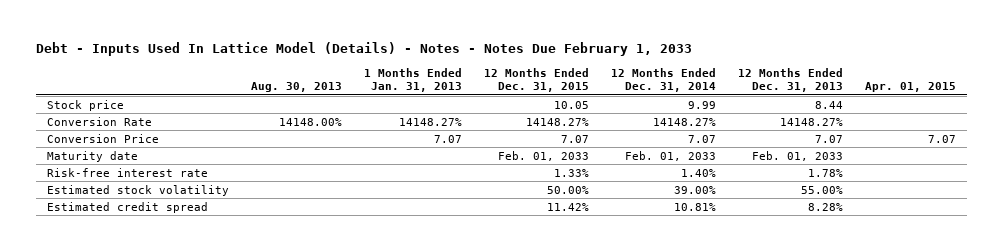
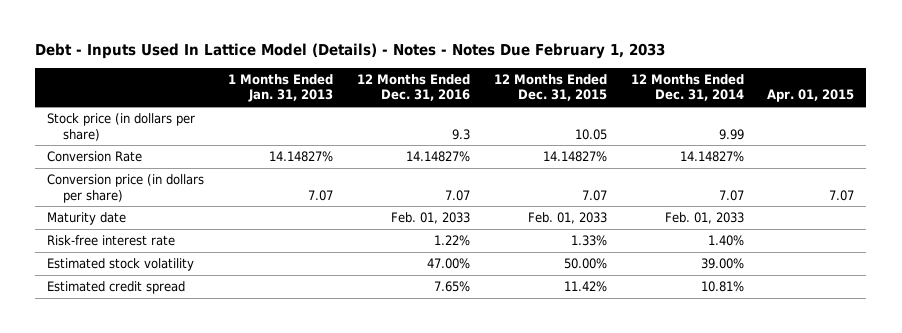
[250,82,342,93] Aug. 30, 2013 -> none
[738,68,844,93] 12 Months Ended Dec. 31, 2013 -> none
none -> [357,73,471,102] 12 Months Ended Dec. 31, 2016
[46,99,124,111] Stock price -> [47,112,196,141] Stock price (in dollars per share)
[398,117,462,126] 14148.27% -> [269,150,334,162] 14.14827%
[526,117,590,126] 14148.27% -> [542,150,607,162] 14.14827%
[653,117,717,126] 14148.27% -> [679,150,744,162] 14.14827%
[46,133,159,143] Conversion Price -> [47,173,205,203] Conversion price (in dollars per share)

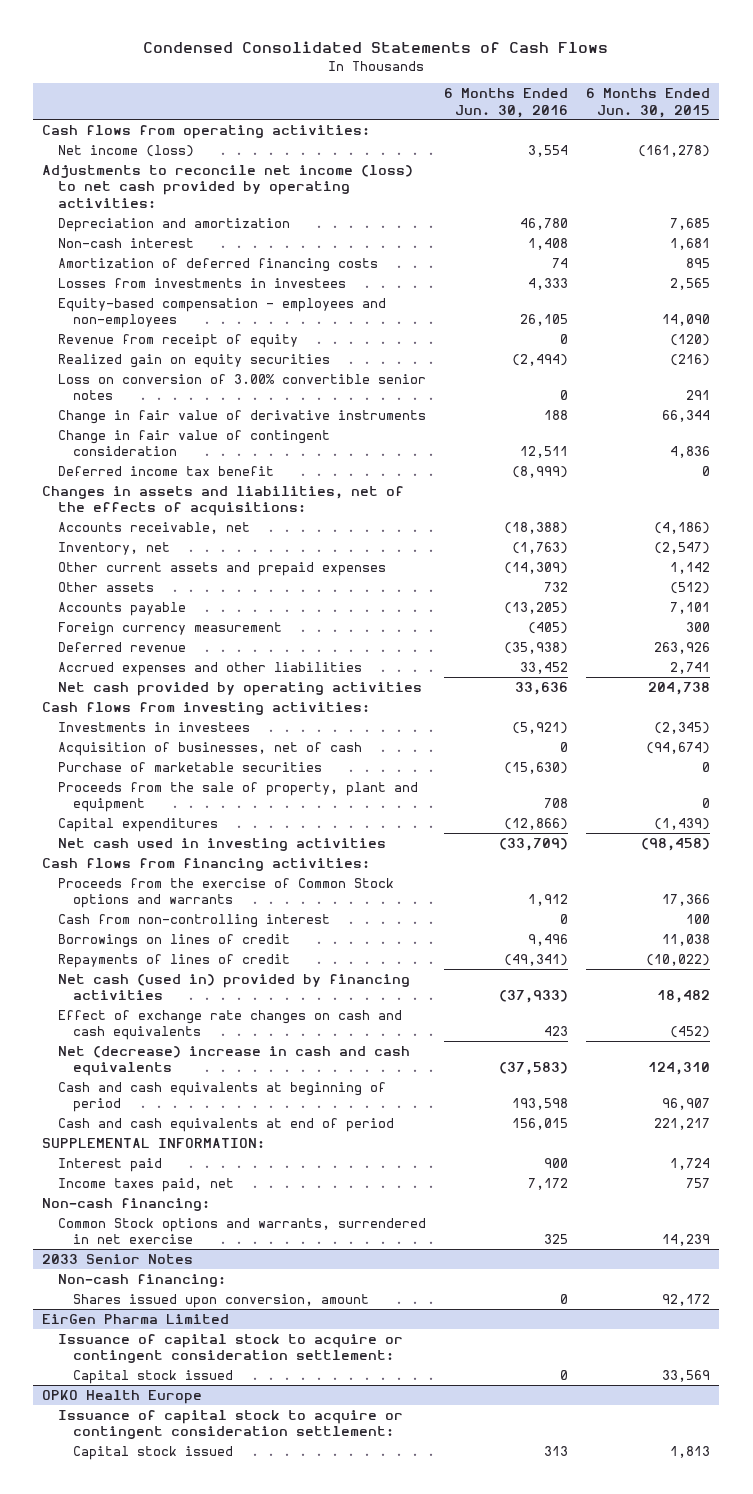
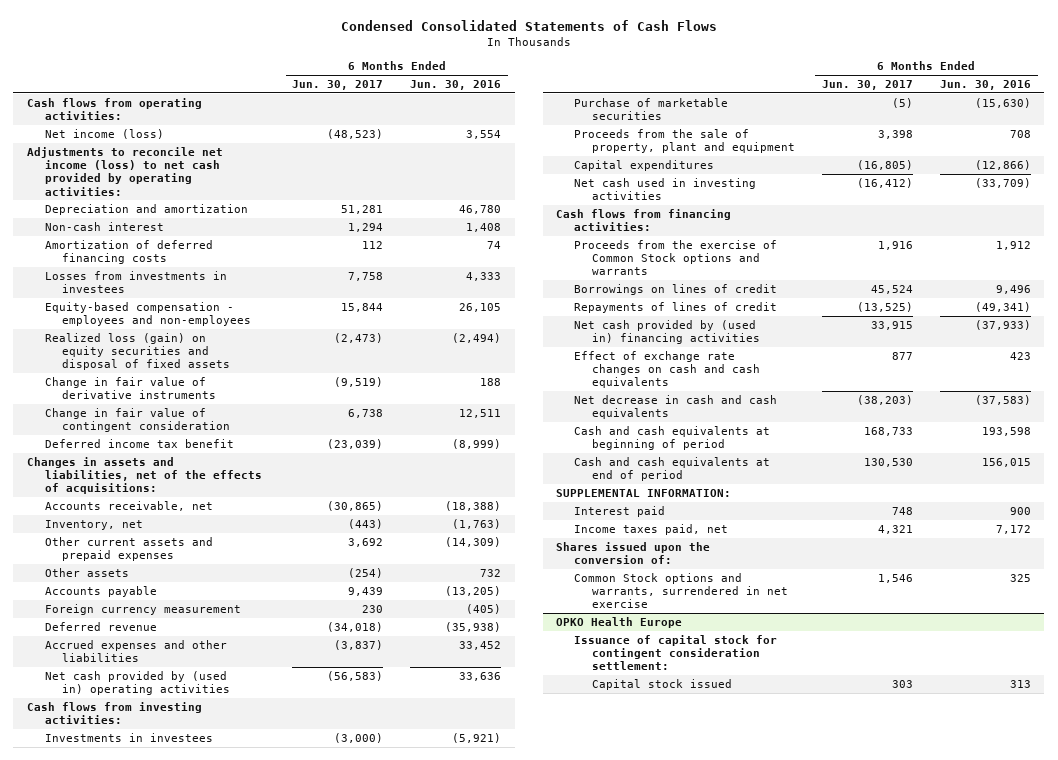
[586,88,711,118] 6 Months Ended Jun. 30, 2015 -> none
none -> [292,80,384,91] Jun. 30, 2017
[57,333,298,348] Revenue from receipt of equity -> none
[57,373,426,401] Loss on conversion of 3.00% convertible senior notes -> none
[57,353,330,368] Realized gain on equity securities -> [44,333,231,371] Realized loss (gain) on equity securities and disposal of fixed assets
[57,681,422,696] Net cash provided by operating activities -> [44,671,231,696] Net cash provided by (used in) operating activities
[57,741,362,756] Acquisition of businesses, net of cash -> none
[57,913,330,928] Cash from non-controlling interest -> none
[57,973,410,1001] Net cash (used in) provided by financing activities -> [574,320,760,345] Net cash provided by (used in) financing activities
[57,1045,410,1077] Net (decrease) increase in cash and cash equivalents -> [574,395,778,420] Net decrease in cash and cash equivalents
[42,1197,211,1211] Non-cash financing: -> none
none -> [556,542,711,565] Shares issued upon the conversion of:
[42,1253,194,1264] 2033 Senior Notes -> none
[57,1273,226,1287] Non-cash financing: -> none
[73,1293,370,1308] Shares issued upon conversion, amount -> none
[42,1313,230,1324] EirGen Pharma Limited -> none
[57,1333,403,1364] Issuance of capital stock to acquire or contingent consideration settlement: -> none
[73,1369,234,1384] Capital stock issued -> none
[57,1409,403,1440] Issuance of capital stock to acquire or contingent consideration settlement: -> [574,635,778,671] Issuance of capital stock for contingent consideration settlement:

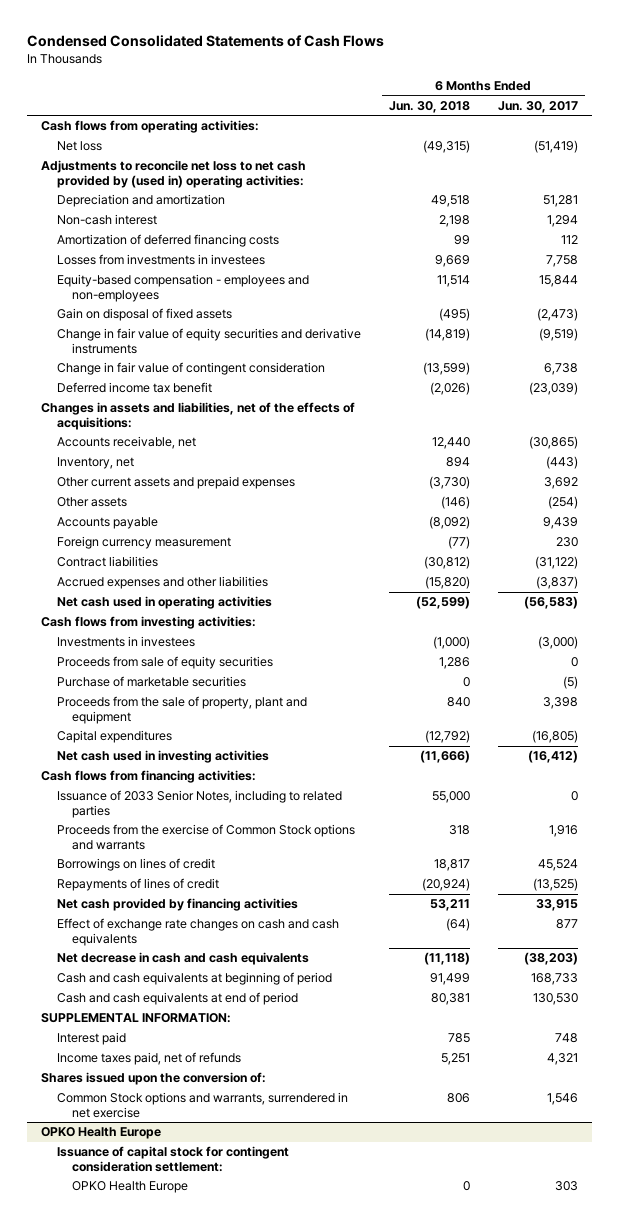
[410,80,502,91] Jun. 30, 2016 -> none
none -> [388,100,470,113] Jun. 30, 2018
[44,129,164,140] Net income (loss) -> [56,141,102,152] Net loss
[327,129,384,140] (48,523) -> [533,140,578,154] (51,419)
[26,147,223,196] Adjustments to reconcile net income (loss) to net cash provided by operating activities: -> [40,160,306,188] Adjustments to reconcile net loss to net cash provided by (used in) operating activities:
[44,333,231,371] Realized loss (gain) on equity securities and disposal of fixed assets -> [56,308,232,322] Gain on disposal of fixed assets
[44,377,217,400] Change in fair value of derivative instruments -> [56,328,361,354] Change in fair value of equity securities and derivative instruments
[44,622,157,632] Deferred revenue -> none
none -> [56,556,158,568] Contract liabilities
[44,671,231,696] Net cash provided by (used in) operating activities -> [56,596,272,610] Net cash used in operating activities
none -> [56,656,273,670] Proceeds from sale of equity securities
none -> [56,790,342,818] Issuance of 2033 Senior Notes, including to related parties
[574,320,760,345] Net cash provided by (used in) financing activities -> [56,898,298,912] Net cash provided by financing activities
[574,524,729,536] Income taxes paid, net -> [56,1052,241,1066] Income taxes paid, net of refunds
[591,679,732,691] Capital stock issued -> [72,1181,189,1194] OPKO Health Europe

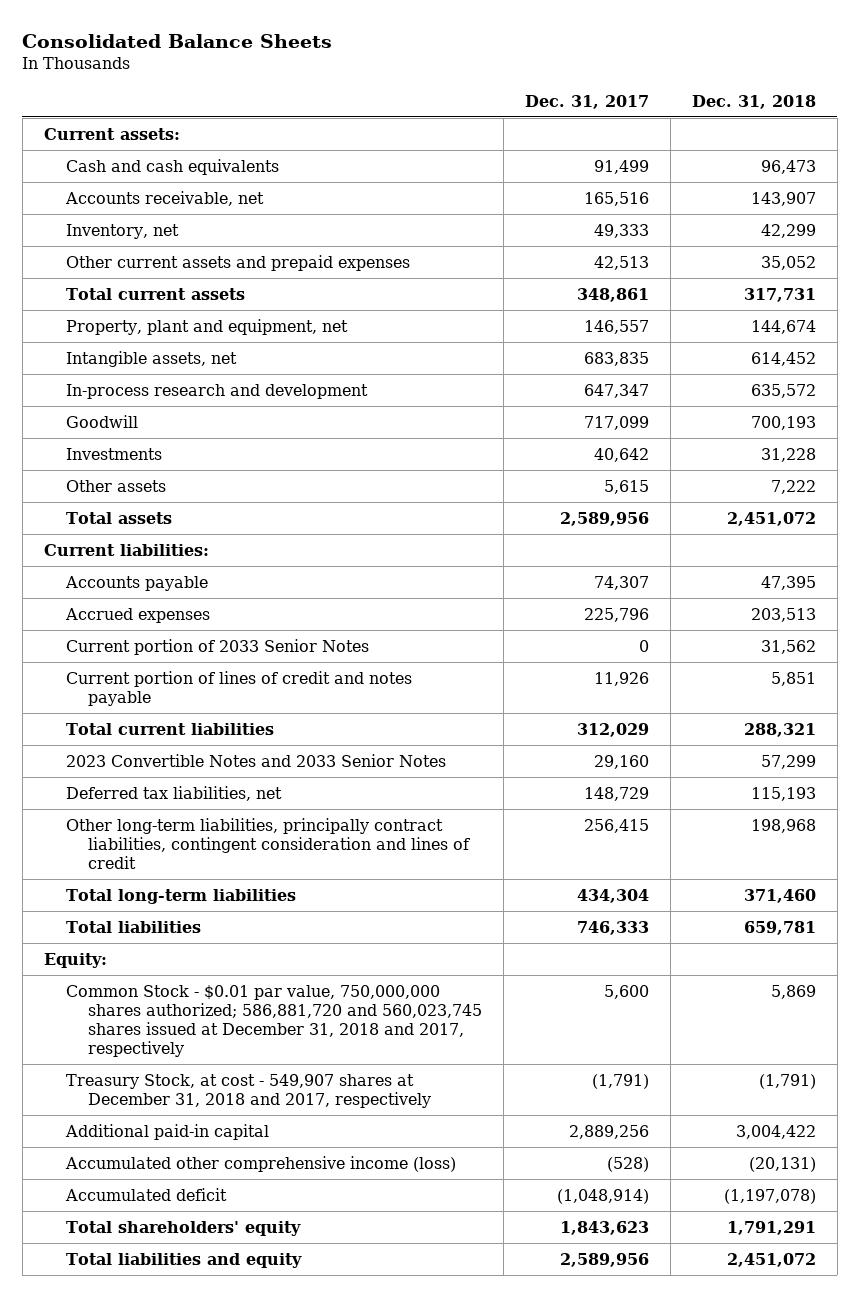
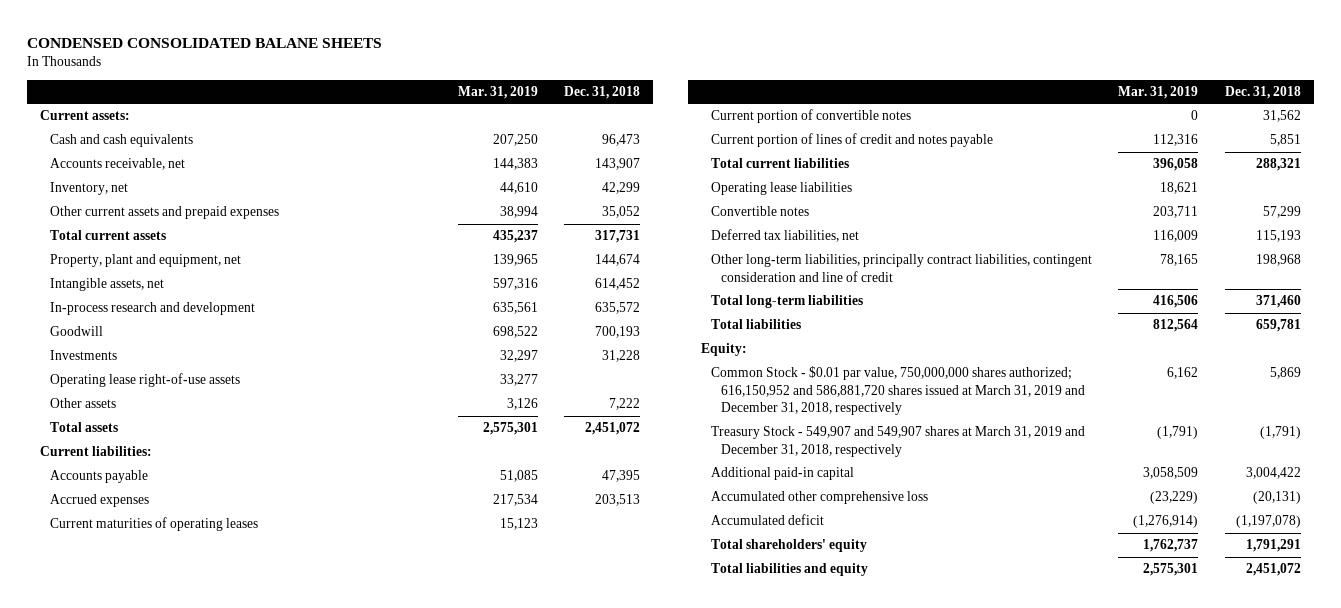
[22,33,333,48] Consolidated Balance Sheets -> [26,37,382,48] CONDENSED CONSOLIDATED BALANE SHEETS
[524,95,649,110] Dec. 31, 2017 -> none
none -> [457,86,538,100] Mar. 31, 2019
none -> [50,373,241,388] Operating lease right-of-use assets
none -> [50,517,259,532] Current maturities of operating leases
[65,638,369,655] Current portion of 2033 Senior Notes -> [710,109,911,124] Current portion of convertible notes
none -> [710,182,852,196] Operating lease liabilities
[65,753,446,767] 2023 Convertible Notes and 2033 Senior Notes -> [710,206,809,217] Convertible notes
[65,817,471,869] Other long-term liabilities, principally contract liabilities, contingent consideration and lines of credit -> [710,254,1092,282] Other long-term liabilities, principally contract liabilities, contingent consideration and line of credit
[65,984,483,1058] Common Stock - $0.01 par value, 750,000,000 shares authorized; 586,881,720 and 560,023,745 shares issued at December 31, 2018 and 2017, respectively -> [710,366,1085,416] Common Stock - $0.01 par value, 750,000,000 shares authorized; 616,150,952 and 586,881,720 shares issued at March 31, 2019 and December 31, 2018, respectively
[65,1073,432,1108] Treasury Stock, at cost - 549,907 shares at December 31, 2018 and 2017, respectively -> [710,426,1085,457] Treasury Stock - 549,907 and 549,907 shares at March 31, 2019 and December 31, 2018, respectively
[64,1155,456,1172] Accumulated other comprehensive income (loss) -> [710,491,928,505] Accumulated other comprehensive loss

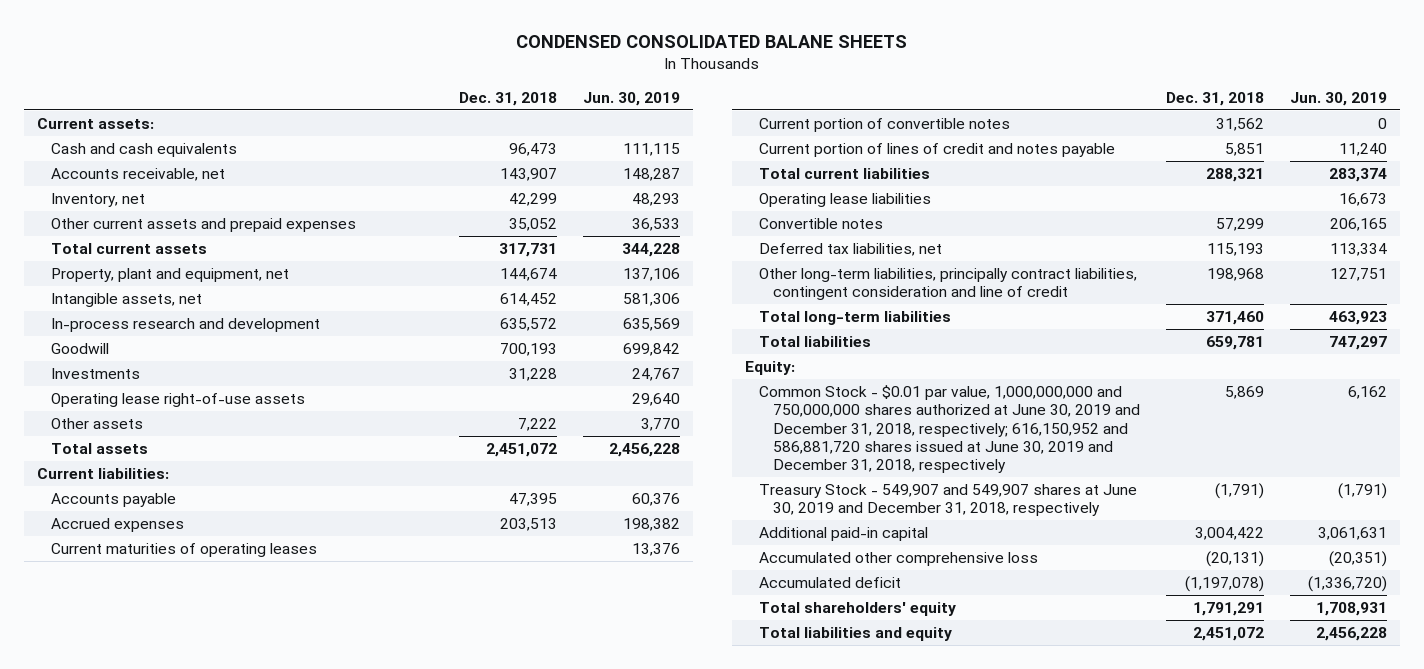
[457,86,538,100] Mar. 31, 2019 -> none
none -> [582,91,680,106] Jun. 30, 2019
[710,366,1085,416] Common Stock - $0.01 par value, 750,000,000 shares authorized; 616,150,952 and 586,881,720 shares issued at March 31, 2019 and December 31, 2018, respectively -> [758,385,1140,474] Common Stock - $0.01 par value, 1,000,000,000 and 750,000,000 shares authorized at June 30, 2019 and December 31, 2018, respectively; 616,150,952 and 586,881,720 shares issued at June 30, 2019 and December 31, 2018, respectively
[710,426,1085,457] Treasury Stock - 549,907 and 549,907 shares at March 31, 2019 and December 31, 2018, respectively -> [758,484,1137,517] Treasury Stock - 549,907 and 549,907 shares at June 30, 2019 and December 31, 2018, respectively

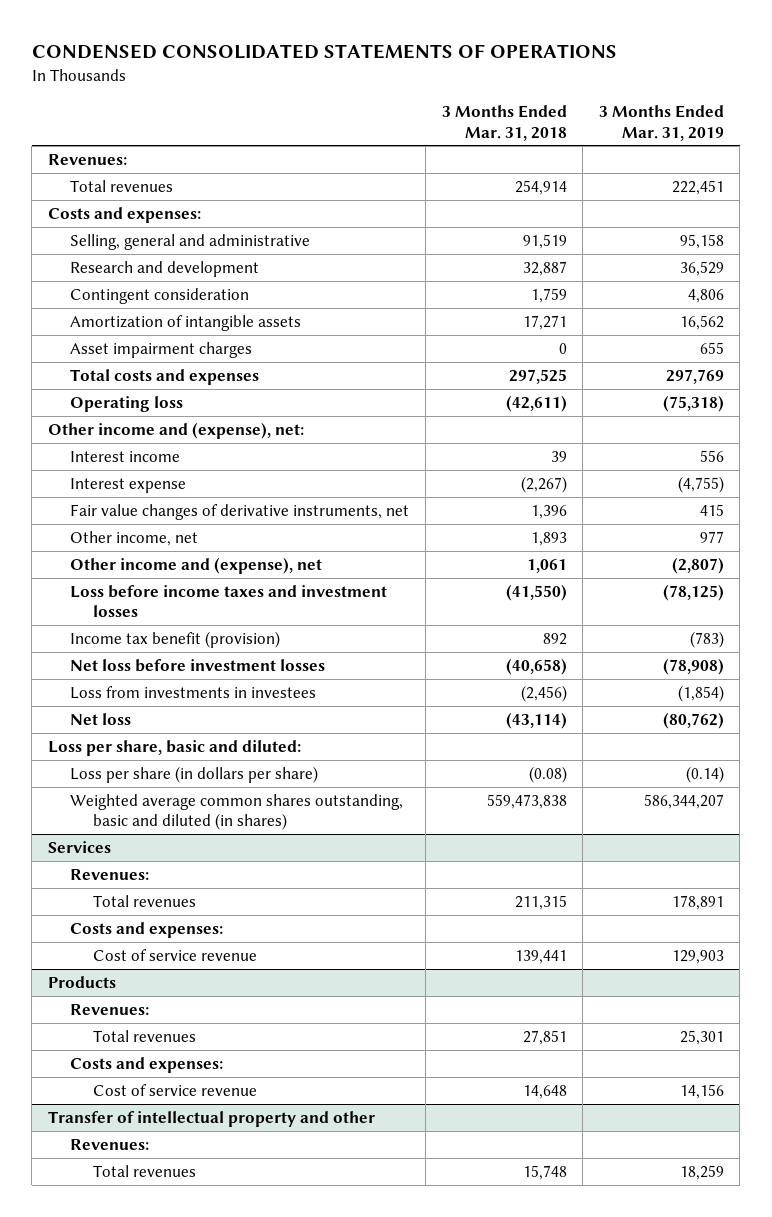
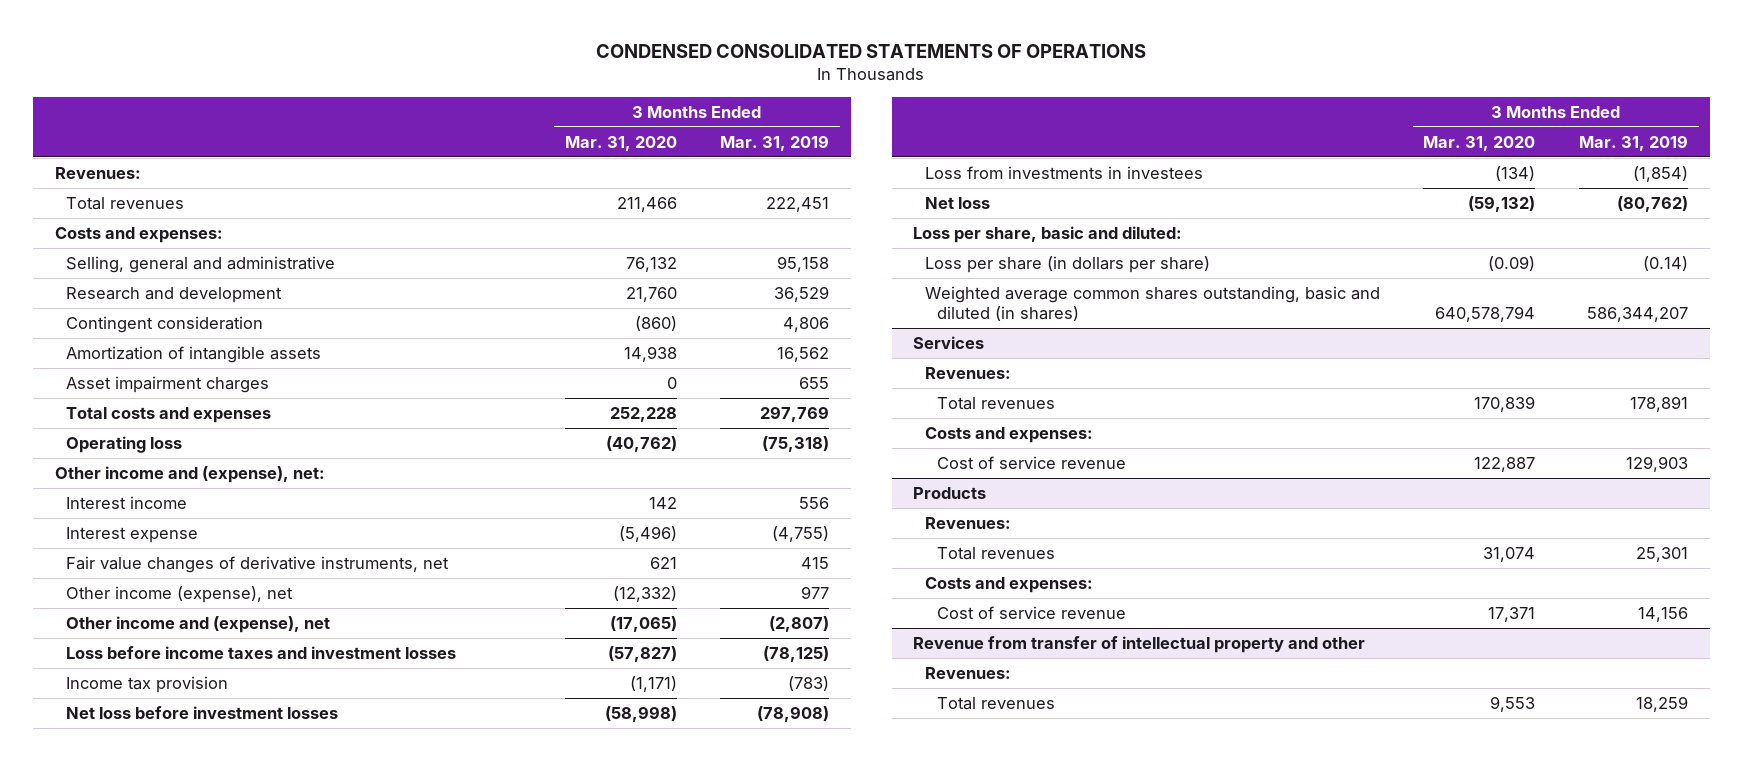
[441,105,567,141] 3 Months Ended Mar. 31, 2018 -> none
none -> [564,135,677,151] Mar. 31, 2020
[70,530,199,546] Other income, net -> [66,585,294,603] Other income (expense), net
[70,630,281,648] Income tax benefit (provision) -> [66,675,229,693] Income tax provision
[47,1110,375,1127] Transfer of intellectual property and other -> [913,635,1366,653] Revenue from transfer of intellectual property and other

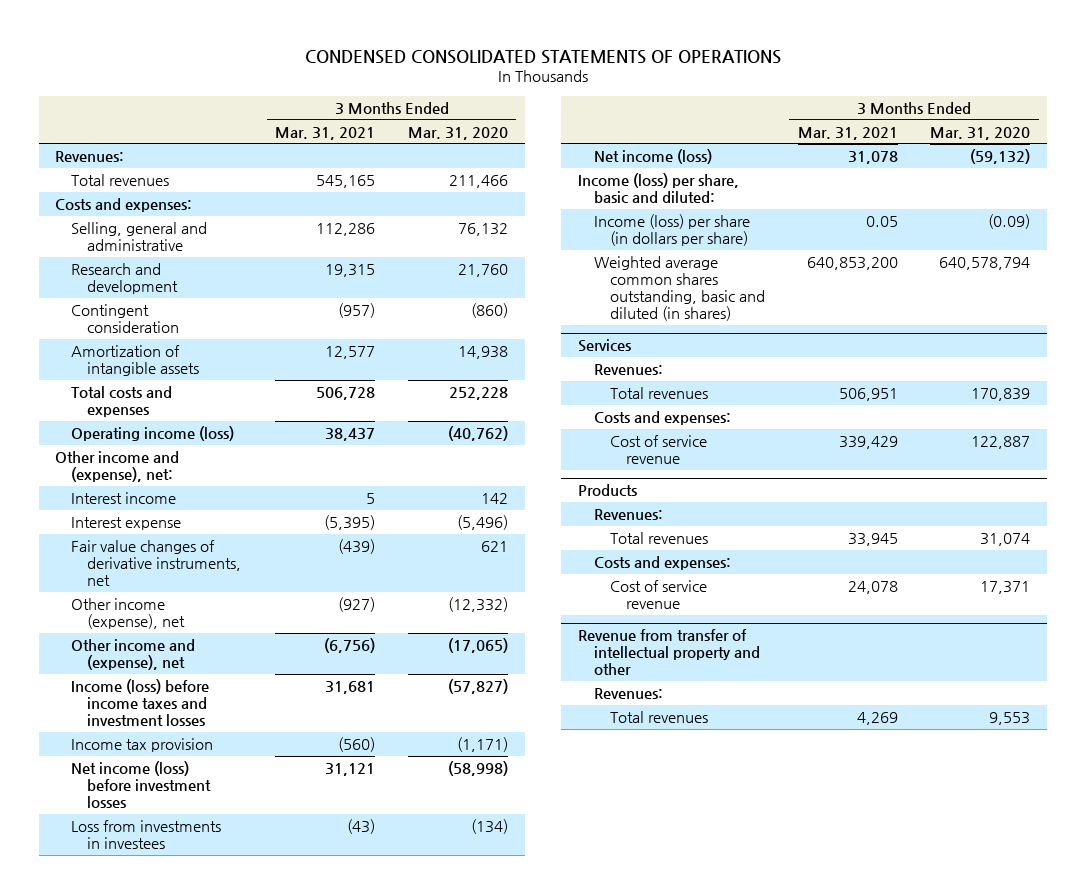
[720,134,830,151] Mar. 31, 2019 -> none
none -> [275,126,376,140] Mar. 31, 2021
[66,375,270,393] Asset impairment charges -> none
[66,435,183,453] Operating loss -> [71,425,235,441] Operating income (loss)
[66,645,457,659] Loss before income taxes and investment losses -> [71,678,210,726] Income (loss) before income taxes and investment losses
[66,705,339,719] Net loss before investment losses -> [71,760,212,808] Net income (loss) before investment losses
[925,196,991,209] Net loss -> [593,148,712,164] Net income (loss)
[913,225,1183,243] Loss per share, basic and diluted: -> [577,172,739,203] Income (loss) per share, basic and diluted:
[925,255,1211,273] Loss per share (in dollars per share) -> [593,213,750,246] Income (loss) per share (in dollars per share)

